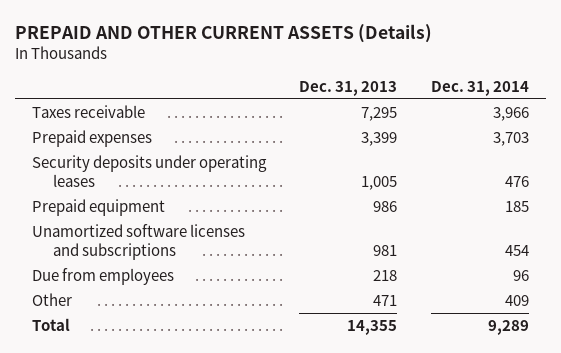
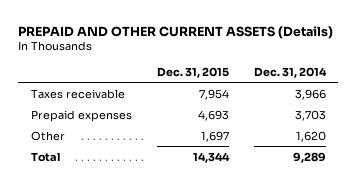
[299,80,398,96] Dec. 31, 2013 -> none
none -> [156,67,229,79] Dec. 31, 2015
[31,154,267,188] Security deposits under operating leases -> none
[31,198,165,216] Prepaid equipment -> none
[31,223,245,261] Unamortized software licenses and subscriptions -> none
[31,267,174,285] Due from employees -> none
[504,294,529,306] 409 -> [295,130,326,142] 1,620

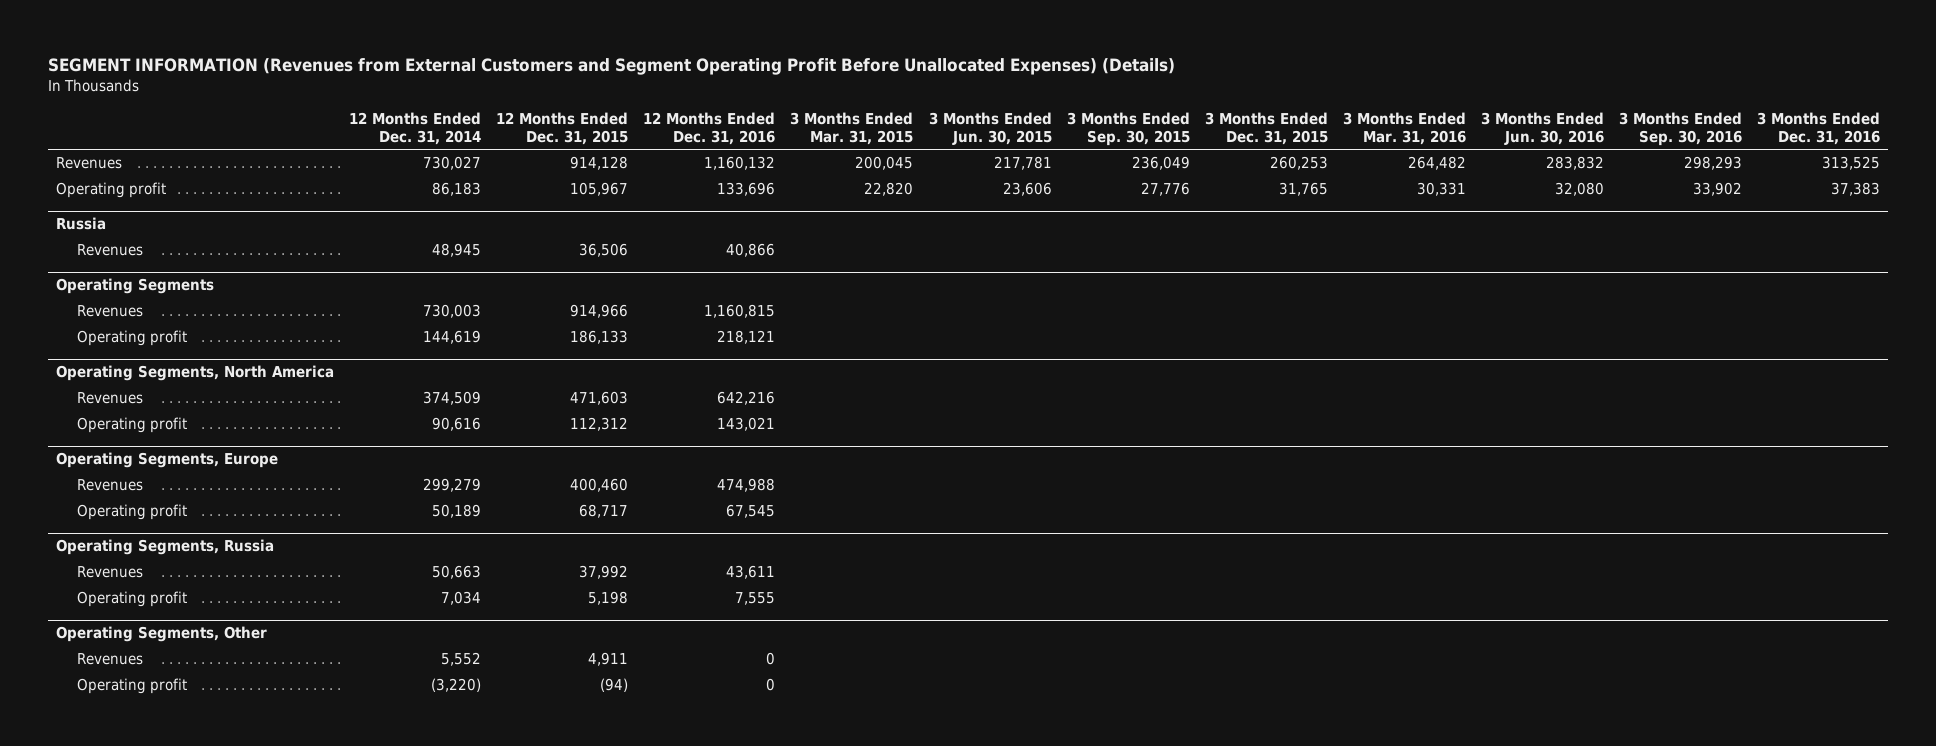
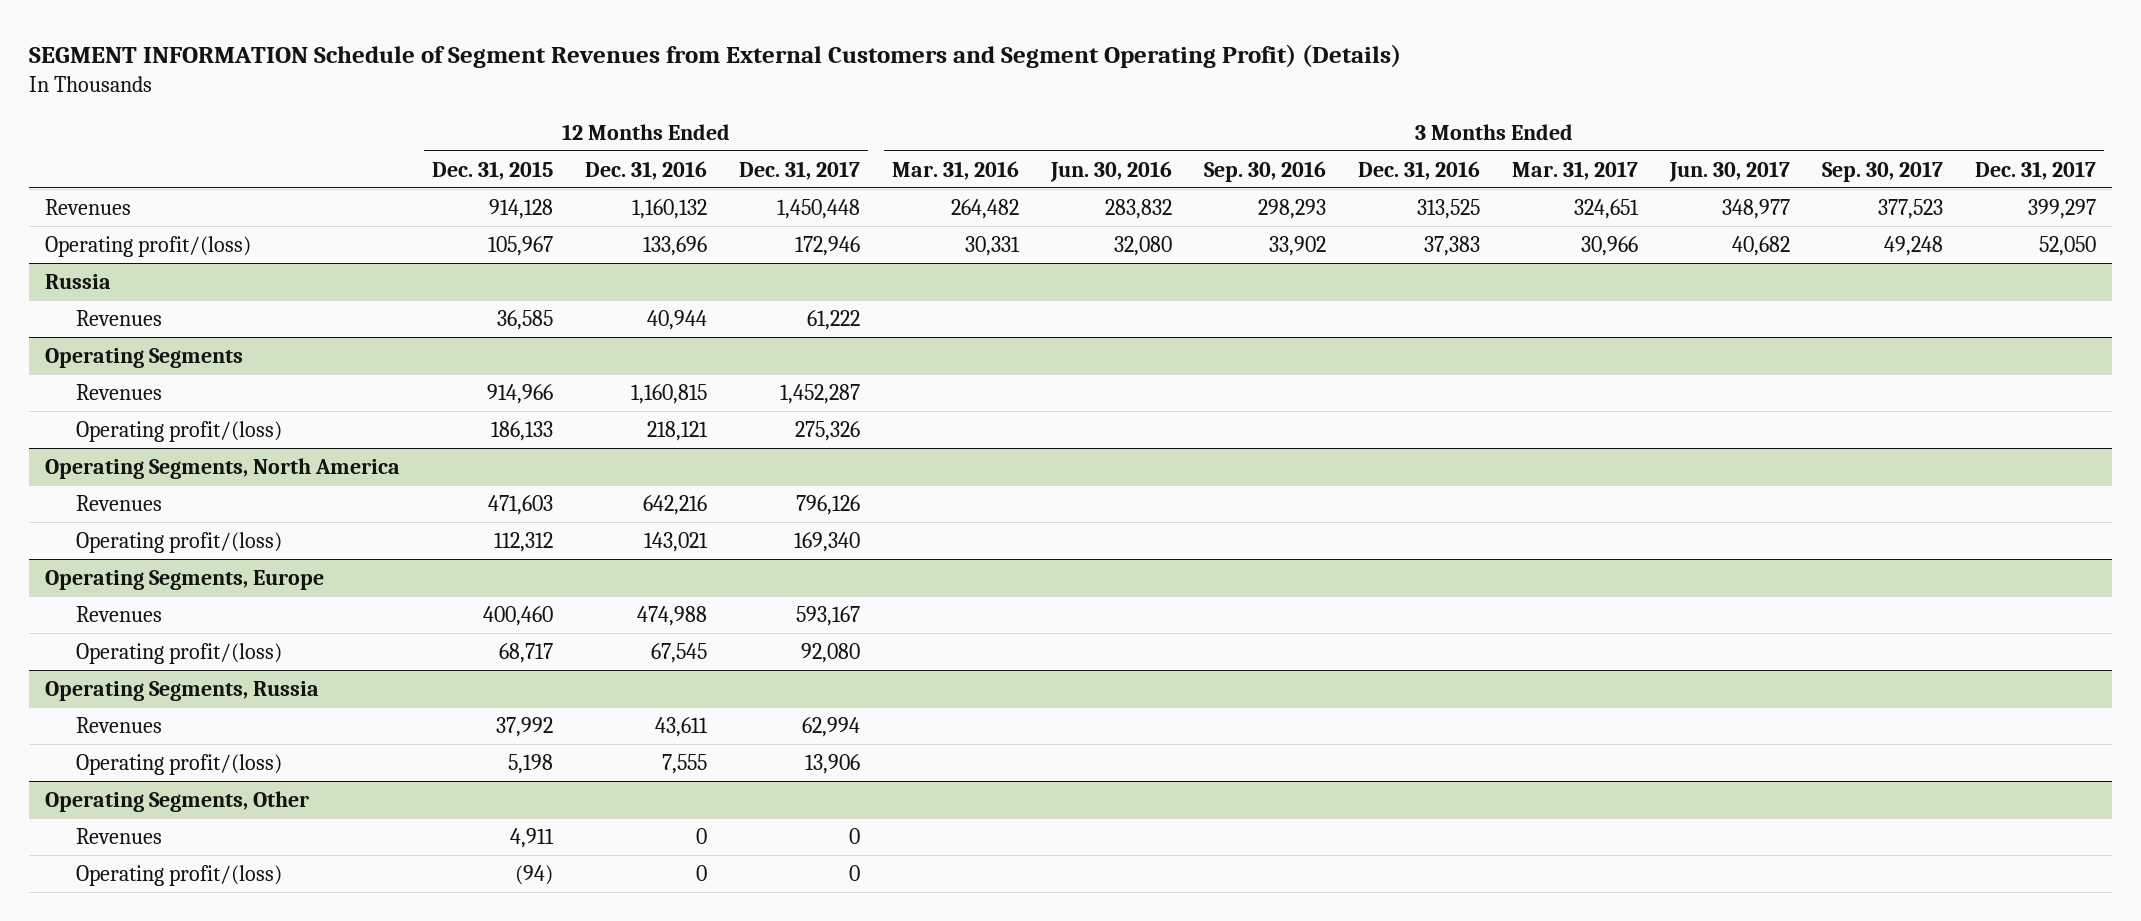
[48,58,1176,76] SEGMENT INFORMATION (Revenues from External Customers and Segment Operating Profit Before Unallocated Expenses) (Details) -> [29,43,1402,68] SEGMENT INFORMATION Schedule of Segment Revenues from External Customers and Segment Operating Profit) (Details)
[348,111,481,145] 12 Months Ended Dec. 31, 2014 -> none
[790,111,914,145] 3 Months Ended Mar. 31, 2015 -> none
[928,111,1052,145] 3 Months Ended Jun. 30, 2015 -> none
[1066,111,1190,146] 3 Months Ended Sep. 30, 2015 -> none
[1204,111,1328,145] 3 Months Ended Dec. 31, 2015 -> none
none -> [738,160,860,180] Dec. 31, 2017
none -> [1511,160,1638,180] Mar. 31, 2017
none -> [1668,160,1790,182] Jun. 30, 2017
none -> [1821,160,1943,182] Sep. 30, 2017
none -> [1974,160,2096,180] Dec. 31, 2017
[55,182,166,199] Operating profit -> [45,235,252,257] Operating profit/(loss)
[579,243,629,258] 36,506 -> [496,309,553,330] 36,585
[726,243,776,258] 40,866 -> [646,309,707,330] 40,944
[77,330,188,347] Operating profit -> [76,420,283,442] Operating profit/(loss)
[77,417,188,434] Operating profit -> [76,531,283,553] Operating profit/(loss)
[77,504,188,521] Operating profit -> [76,642,283,664] Operating profit/(loss)
[77,591,188,608] Operating profit -> [76,753,283,775] Operating profit/(loss)
[77,678,188,695] Operating profit -> [76,864,283,886] Operating profit/(loss)

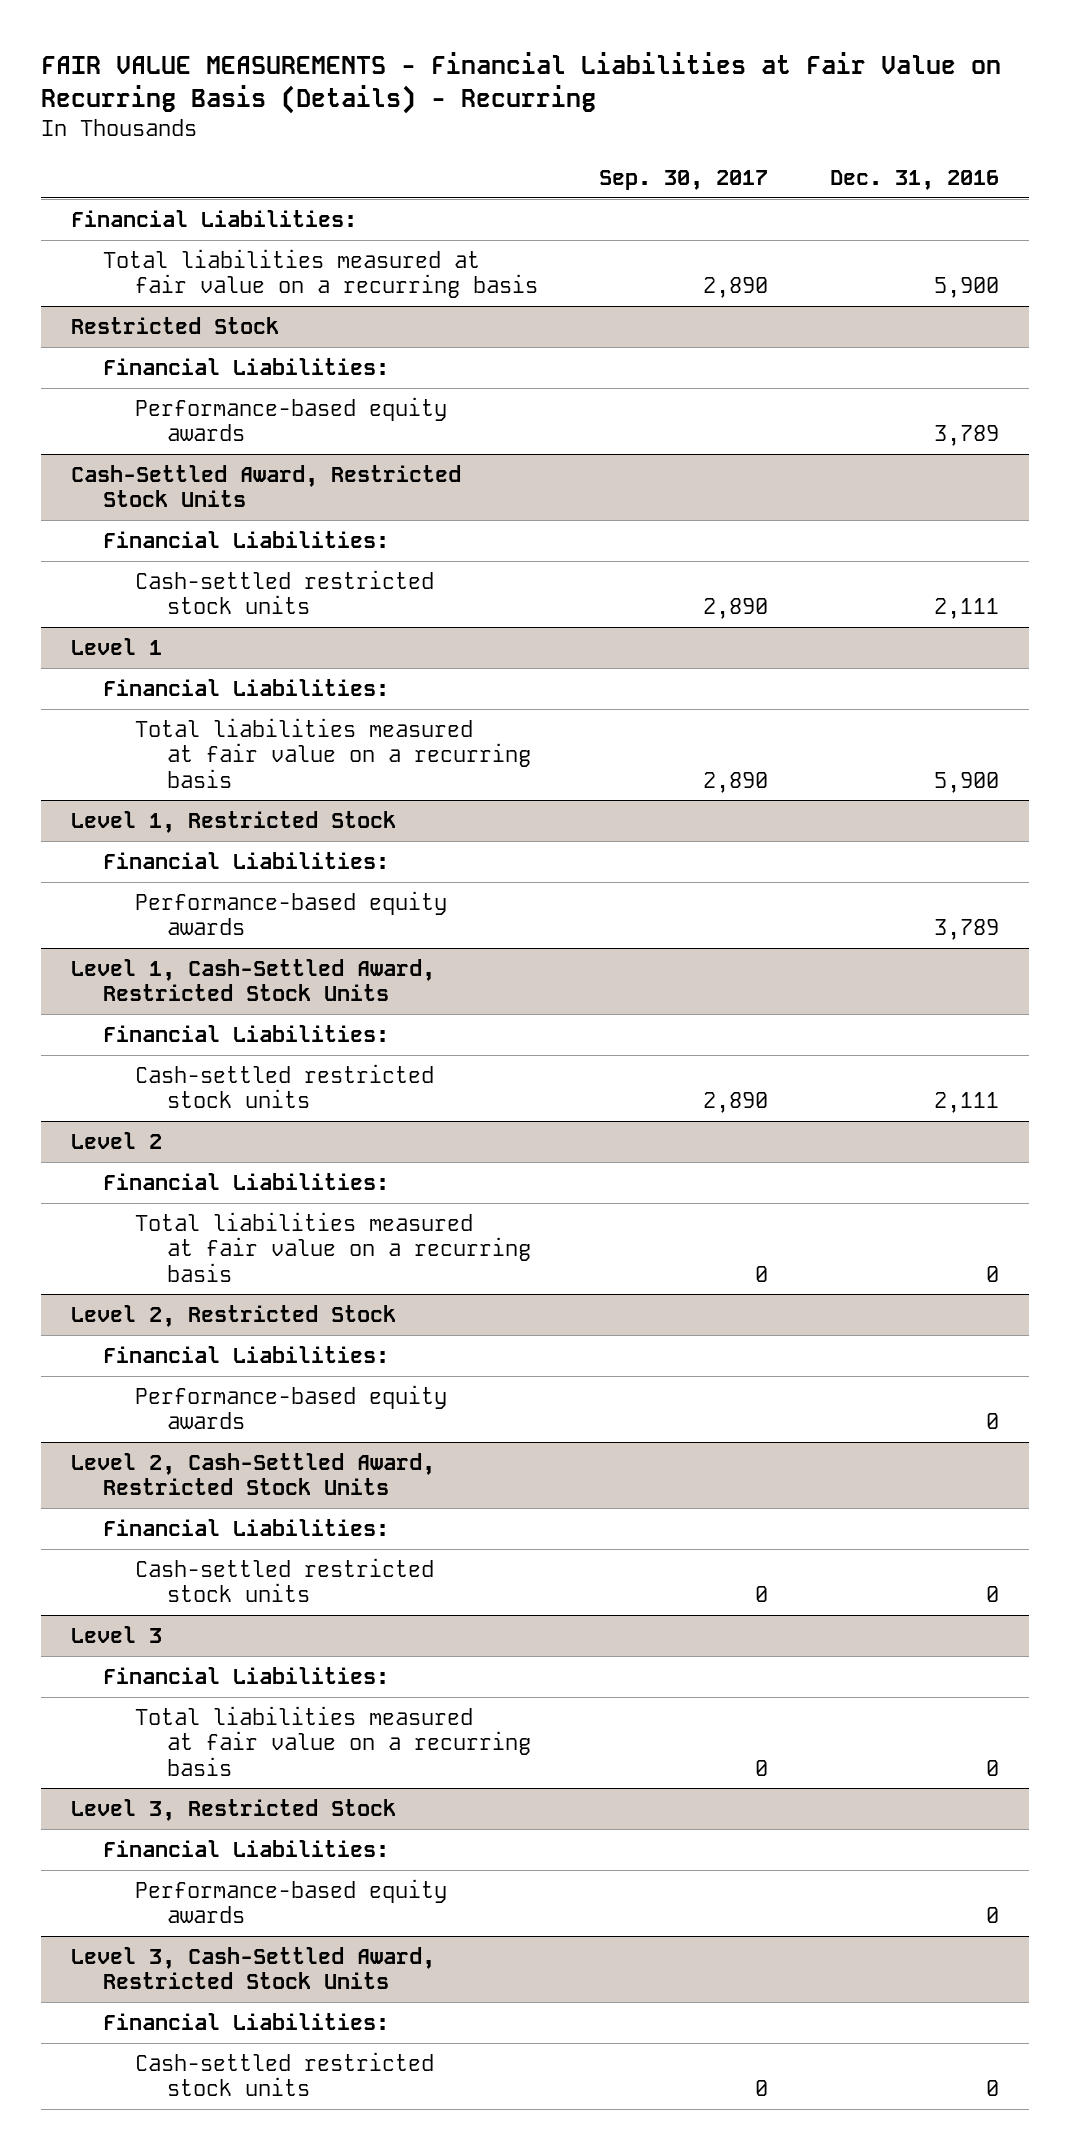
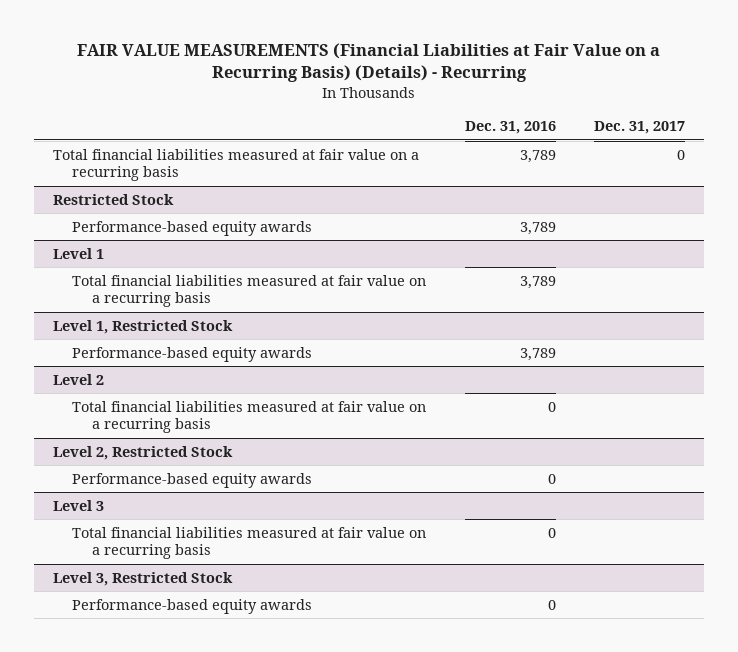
[40,52,1001,115] FAIR VALUE MEASUREMENTS - Financial Liabilities at Fair Value on Recurring Basis (Details) - Recurring -> [76,42,660,83] FAIR VALUE MEASUREMENTS (Financial Liabilities at Fair Value on a Recurring Basis) (Details) - Recurring
[599,170,769,191] Sep. 30, 2017 -> none
none -> [594,121,686,135] Dec. 31, 2017
[71,209,358,227] Financial Liabilities: -> none
[103,248,539,299] Total liabilities measured at fair value on a recurring basis -> [52,148,419,182] Total financial liabilities measured at fair value on a recurring basis
[933,277,999,299] 5,900 -> [519,149,556,163] 3,789
[103,357,390,375] Financial Liabilities: -> none
[71,464,462,508] Cash-Settled Award, Restricted Stock Units -> none
[103,530,390,548] Financial Liabilities: -> none
[135,569,435,615] Cash-settled restricted stock units -> none
[103,678,390,696] Financial Liabilities: -> none
[135,717,532,788] Total liabilities measured at fair value on a recurring basis -> [72,274,427,308] Total financial liabilities measured at fair value on a recurring basis
[933,771,999,793] 5,900 -> [519,275,556,289] 3,789
[103,851,390,869] Financial Liabilities: -> none
[71,958,436,1002] Level 1, Cash-Settled Award, Restricted Stock Units -> none
[103,1024,390,1042] Financial Liabilities: -> none
[135,1063,435,1109] Cash-settled restricted stock units -> none
[103,1172,390,1190] Financial Liabilities: -> none
[135,1211,532,1282] Total liabilities measured at fair value on a recurring basis -> [72,400,427,434] Total financial liabilities measured at fair value on a recurring basis
[103,1345,390,1363] Financial Liabilities: -> none
[71,1452,436,1496] Level 2, Cash-Settled Award, Restricted Stock Units -> none
[103,1518,390,1536] Financial Liabilities: -> none
[135,1557,435,1603] Cash-settled restricted stock units -> none
[103,1666,390,1684] Financial Liabilities: -> none
[135,1705,532,1776] Total liabilities measured at fair value on a recurring basis -> [72,526,427,560] Total financial liabilities measured at fair value on a recurring basis
[103,1839,390,1857] Financial Liabilities: -> none
[71,1946,436,1990] Level 3, Cash-Settled Award, Restricted Stock Units -> none
[103,2012,390,2030] Financial Liabilities: -> none
[135,2051,435,2097] Cash-settled restricted stock units -> none

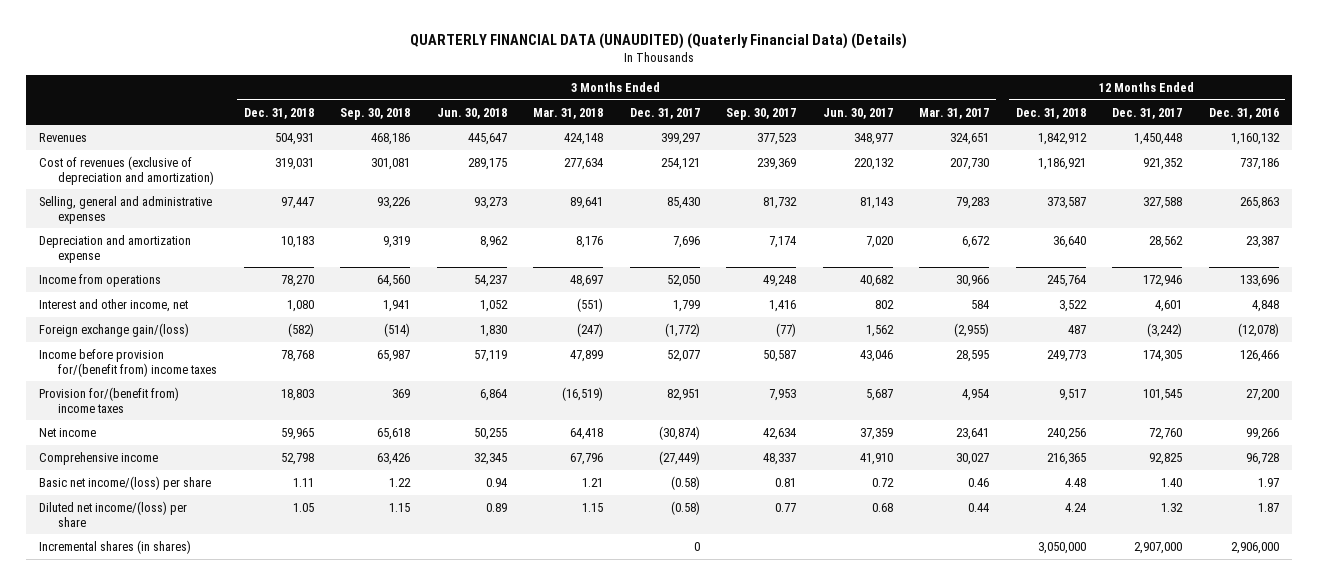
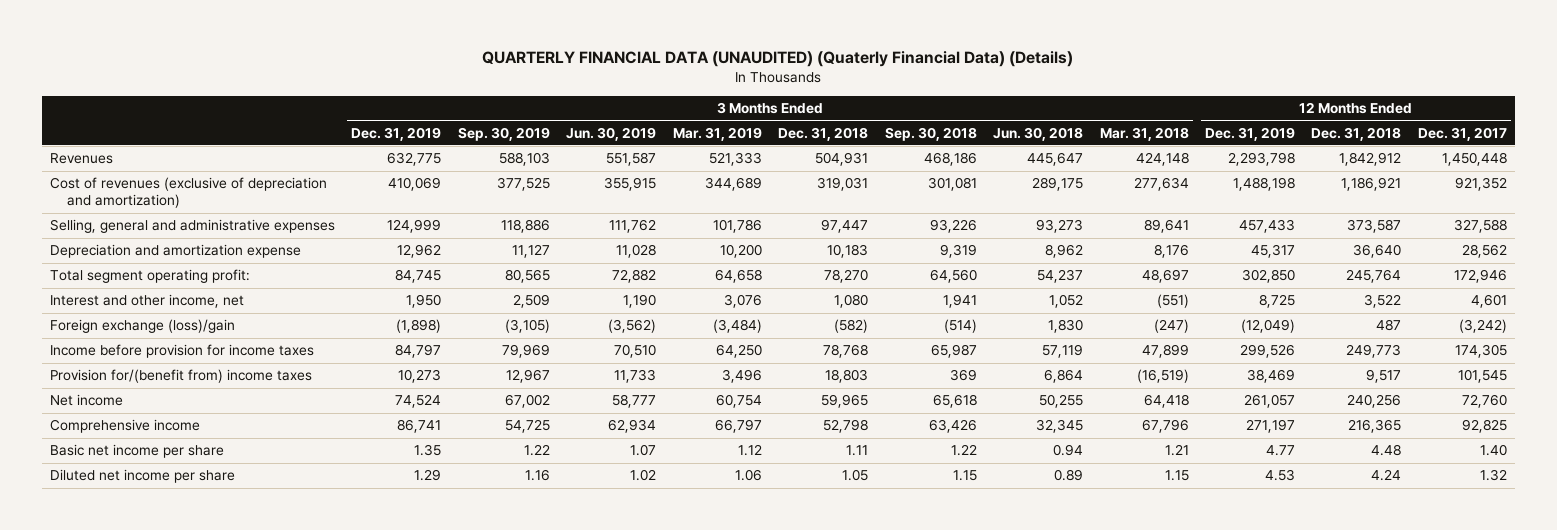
[629,107,700,119] Dec. 31, 2017 -> none
[726,107,797,120] Sep. 30, 2017 -> none
[822,107,893,119] Jun. 30, 2017 -> none
[919,107,990,119] Mar. 31, 2017 -> none
[1208,107,1279,119] Dec. 31, 2016 -> none
none -> [351,126,442,141] Dec. 31, 2019
none -> [457,126,550,141] Sep. 30, 2019
none -> [566,126,657,141] Jun. 30, 2019
none -> [672,126,762,141] Mar. 31, 2019
none -> [1204,126,1295,141] Dec. 31, 2019
[38,273,161,287] Income from operations -> [50,269,251,284] Total segment operating profit:
[38,322,189,337] Foreign exchange gain/(loss) -> [50,319,236,334] Foreign exchange (loss)/gain
[38,348,218,377] Income before provision for/(benefit from) income taxes -> [50,344,315,359] Income before provision for income taxes
[38,539,191,554] Incremental shares (in shares) -> none
[38,475,211,490] Basic net income/(loss) per share -> [50,444,225,459] Basic net income per share
[38,500,187,527] Diluted net income/(loss) per share -> [50,469,236,484] Diluted net income per share

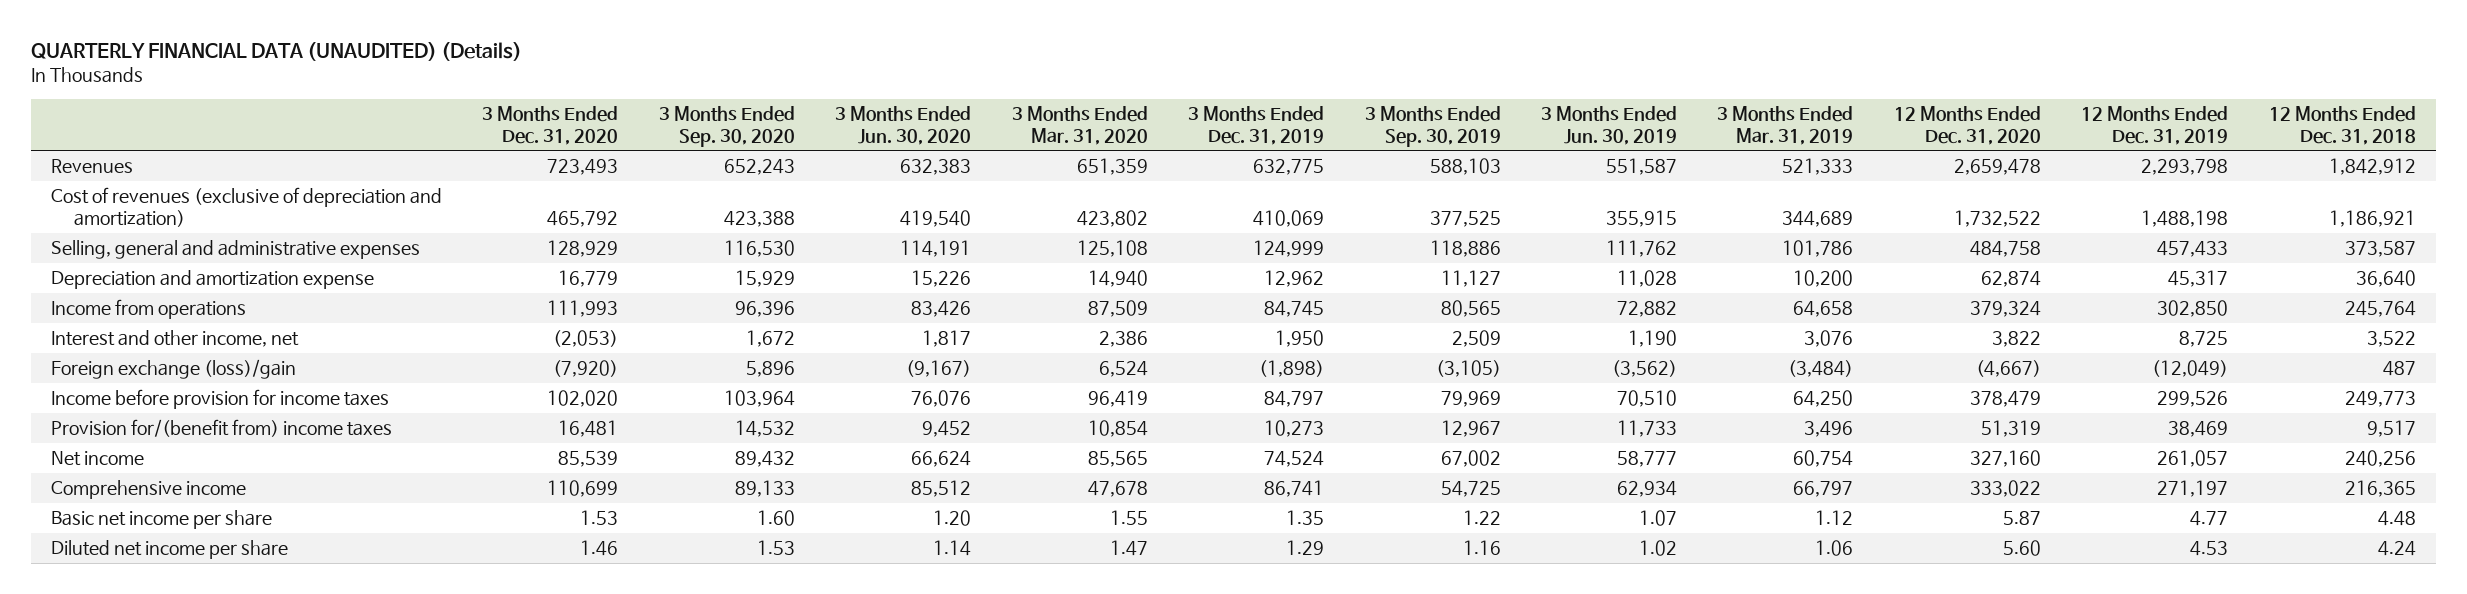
[482,51,1074,68] QUARTERLY FINANCIAL DATA (UNAUDITED) (Quaterly Financial Data) (Details) -> [30,41,522,61] QUARTERLY FINANCIAL DATA (UNAUDITED) (Details)
[778,126,869,141] Dec. 31, 2018 -> none
[884,126,977,141] Sep. 30, 2018 -> none
[993,126,1084,141] Jun. 30, 2018 -> none
[1099,126,1189,141] Mar. 31, 2018 -> none
[1417,126,1507,141] Dec. 31, 2017 -> none
none -> [482,105,619,145] 3 Months Ended Dec. 31, 2020
none -> [658,105,795,147] 3 Months Ended Sep. 30, 2020
none -> [835,105,972,145] 3 Months Ended Jun. 30, 2020
none -> [1011,105,1148,145] 3 Months Ended Mar. 31, 2020
none -> [1893,105,2041,145] 12 Months Ended Dec. 31, 2020
[50,269,251,284] Total segment operating profit: -> [51,299,247,320] Income from operations

